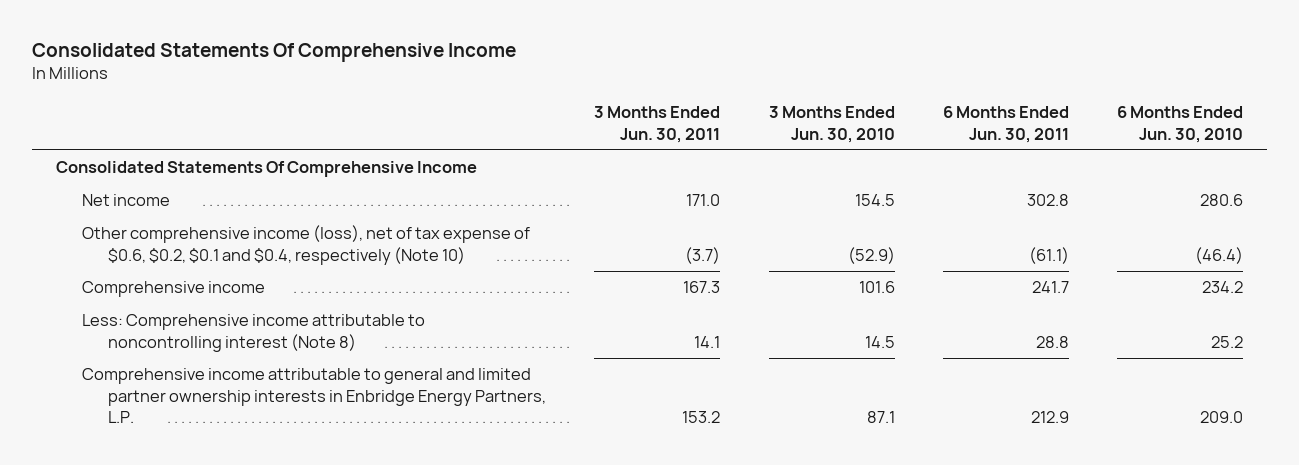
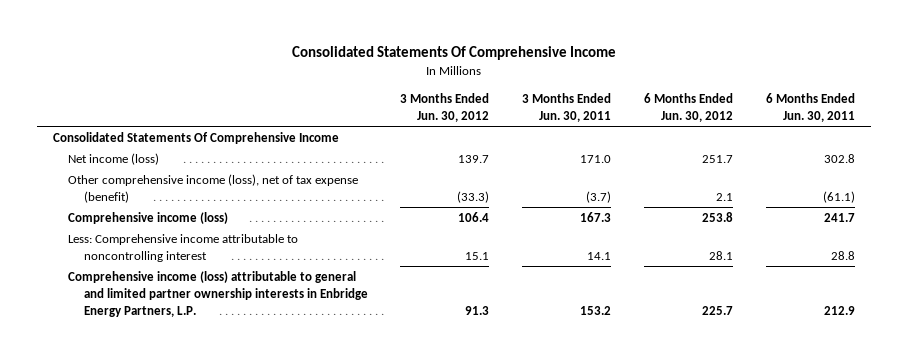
[768,106,895,143] 3 Months Ended Jun. 30, 2010 -> none
[1116,106,1243,143] 6 Months Ended Jun. 30, 2010 -> none
none -> [400,92,490,122] 3 Months Ended Jun. 30, 2012
none -> [644,92,734,122] 6 Months Ended Jun. 30, 2012
[82,194,171,207] Net income -> [68,152,160,165] Net income (loss)
[82,225,531,265] Other comprehensive income (loss), net of tax expense of $0.6, $0.2, $0.1 and $0.4, respectively (Note 10) -> [68,173,359,203] Other comprehensive income (loss), net of tax expense (benefit)
[82,281,266,298] Comprehensive income -> [68,211,229,224] Comprehensive income (loss)
[82,314,426,352] Less: Comprehensive income attributable to noncontrolling interest (Note 8) -> [68,233,299,262] Less: Comprehensive income attributable to noncontrolling interest
[82,368,547,423] Comprehensive income attributable to general and limited partner ownership interests in Enbridge Energy Partners, L.P. -> [68,270,368,317] Comprehensive income (loss) attributable to general and limited partner ownership interests in Enbridge Energy Partners, L.P.

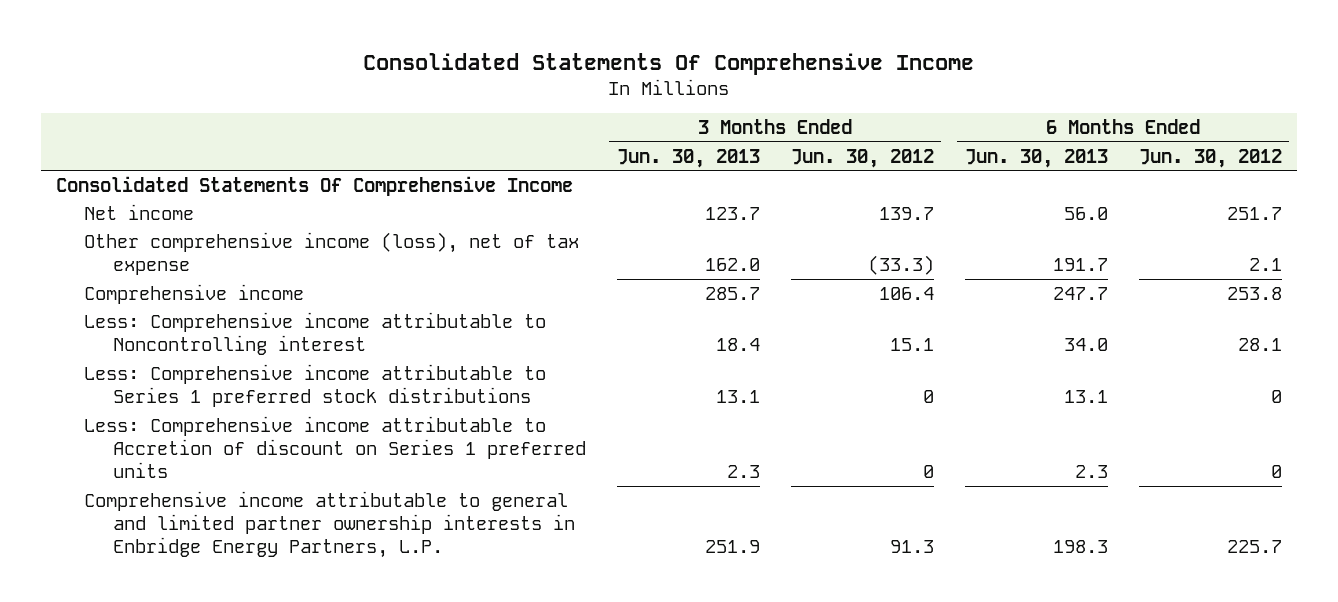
[522,92,612,122] 3 Months Ended Jun. 30, 2011 -> none
[765,92,855,122] 6 Months Ended Jun. 30, 2011 -> none
none -> [616,148,760,168] Jun. 30, 2013
none -> [964,148,1108,168] Jun. 30, 2013
[68,152,160,165] Net income (loss) -> [84,203,195,220] Net income
[68,173,359,203] Other comprehensive income (loss), net of tax expense (benefit) -> [84,231,580,275] Other comprehensive income (loss), net of tax expense
[68,211,229,224] Comprehensive income (loss) -> [84,283,305,304] Comprehensive income
[68,233,299,262] Less: Comprehensive income attributable to noncontrolling interest -> [84,311,547,355] Less: Comprehensive income attributable to Noncontrolling interest
none -> [84,363,547,407] Less: Comprehensive income attributable to Series 1 preferred stock distributions
none -> [84,415,586,478] Less: Comprehensive income attributable to Accretion of discount on Series 1 preferred units
[68,270,368,317] Comprehensive income (loss) attributable to general and limited partner ownership interests in Enbridge Energy Partners, L.P. -> [84,490,575,558] Comprehensive income attributable to general and limited partner ownership interests in Enbridge Energy Partners, L.P.

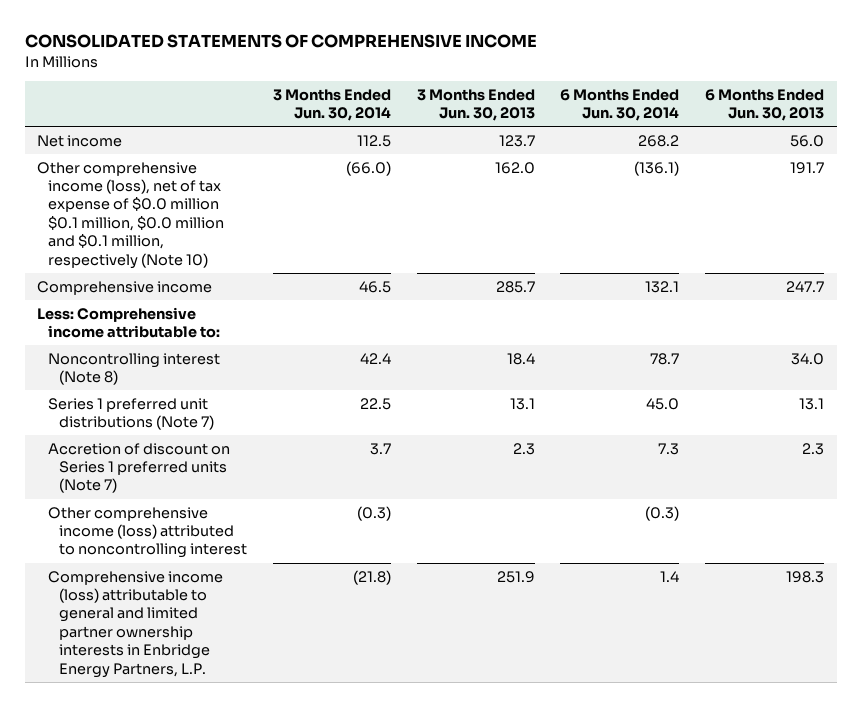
[362,52,974,75] Consolidated Statements Of Comprehensive Income -> [24,34,537,49] CONSOLIDATED STATEMENTS OF COMPREHENSIVE INCOME
[790,148,934,168] Jun. 30, 2012 -> none
[1138,148,1282,168] Jun. 30, 2012 -> none
none -> [272,88,391,122] 3 Months Ended Jun. 30, 2014
none -> [560,88,680,122] 6 Months Ended Jun. 30, 2014
[56,175,574,196] Consolidated Statements Of Comprehensive Income -> none
[84,231,580,275] Other comprehensive income (loss), net of tax expense -> [37,161,225,269] Other comprehensive income (loss), net of tax expense of $0.0 million $0.1 million, $0.0 million and $0.1 million, respectively (Note 10)
none -> [37,306,221,339] Less: Comprehensive income attributable to:
[84,311,547,355] Less: Comprehensive income attributable to Noncontrolling interest -> [48,352,221,386] Noncontrolling interest (Note 8)
[84,363,547,407] Less: Comprehensive income attributable to Series 1 preferred stock distributions -> [48,397,215,431] Series 1 preferred unit distributions (Note 7)
[84,415,586,478] Less: Comprehensive income attributable to Accretion of discount on Series 1 preferred units -> [48,442,231,494] Accretion of discount on Series 1 preferred units (Note 7)
none -> [48,506,248,559] Other comprehensive income (loss) attributed to noncontrolling interest
[84,490,575,558] Comprehensive income attributable to general and limited partner ownership interests in Enbridge Energy Partners, L.P. -> [48,570,224,678] Comprehensive income (loss) attributable to general and limited partner ownership interests in Enbridge Energy Partners, L.P.

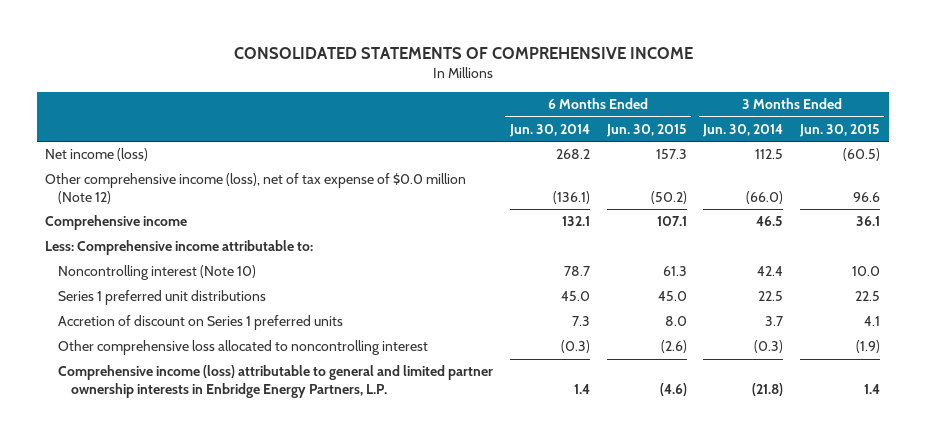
[416,88,535,122] 3 Months Ended Jun. 30, 2013 -> none
[704,88,824,122] 6 Months Ended Jun. 30, 2013 -> none
none -> [605,123,687,137] Jun. 30, 2015
none -> [799,123,881,137] Jun. 30, 2015
[37,134,123,147] Net income -> [45,148,149,162] Net income (loss)
[37,161,225,269] Other comprehensive income (loss), net of tax expense of $0.0 million $0.1 million, $0.0 million and $0.1 million, respectively (Note 10) -> [45,173,467,204] Other comprehensive income (loss), net of tax expense of $0.0 million (Note 12)
[48,352,221,386] Noncontrolling interest (Note 8) -> [57,265,256,281] Noncontrolling interest (Note 10)
[48,397,215,431] Series 1 preferred unit distributions (Note 7) -> [57,290,266,306] Series 1 preferred unit distributions
[48,442,231,494] Accretion of discount on Series 1 preferred units (Note 7) -> [57,315,343,331] Accretion of discount on Series 1 preferred units
[48,506,248,559] Other comprehensive income (loss) attributed to noncontrolling interest -> [57,340,428,356] Other comprehensive loss allocated to noncontrolling interest

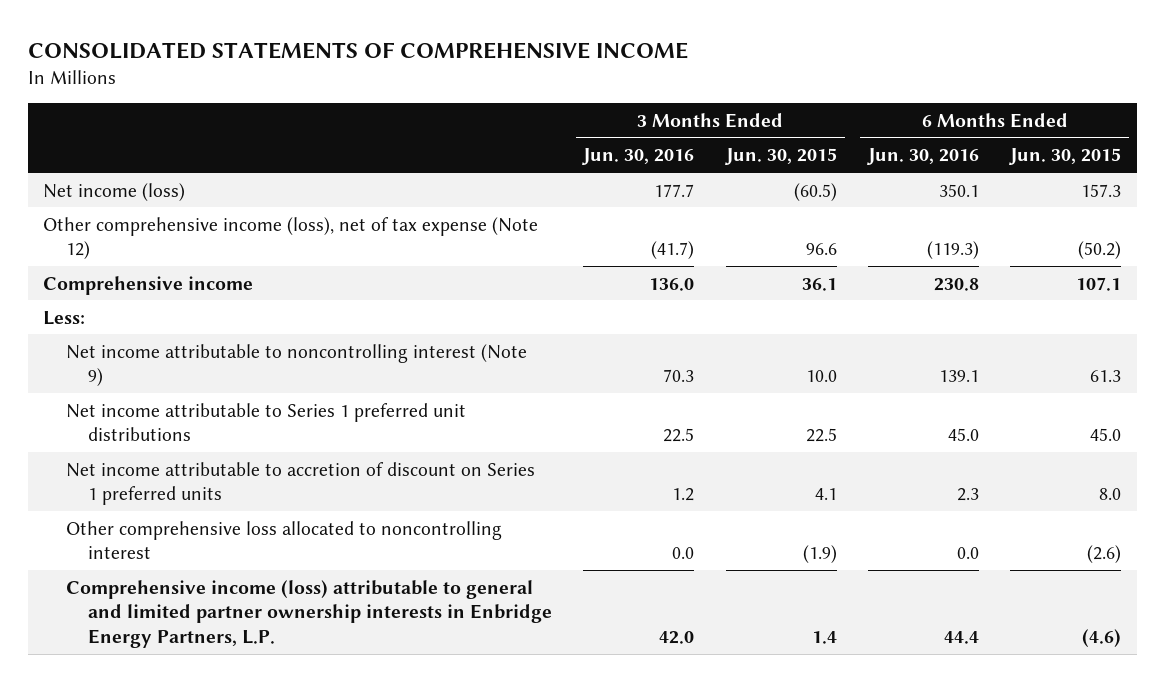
[508,123,590,137] Jun. 30, 2014 -> none
[702,123,784,137] Jun. 30, 2014 -> none
none -> [582,148,695,166] Jun. 30, 2016
none -> [867,148,980,166] Jun. 30, 2016
[45,173,467,204] Other comprehensive income (loss), net of tax expense of $0.0 million (Note 12) -> [43,216,539,260] Other comprehensive income (loss), net of tax expense (Note 12)
[45,240,314,256] Less: Comprehensive income attributable to: -> [43,310,86,325] Less:
[57,265,256,281] Noncontrolling interest (Note 10) -> [65,343,527,387] Net income attributable to noncontrolling interest (Note 9)
[57,290,266,306] Series 1 preferred unit distributions -> [65,402,466,442] Net income attributable to Series 1 preferred unit distributions
[57,315,343,331] Accretion of discount on Series 1 preferred units -> [65,461,535,506] Net income attributable to accretion of discount on Series 1 preferred units

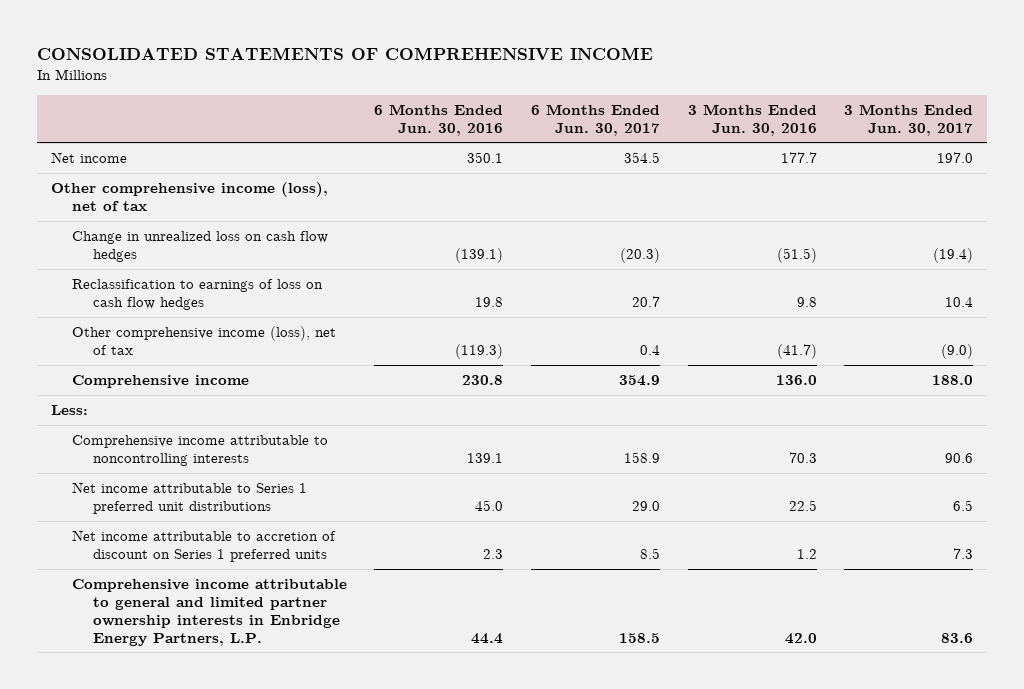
[724,148,837,166] Jun. 30, 2015 -> none
[1009,148,1122,166] Jun. 30, 2015 -> none
none -> [531,103,661,136] 6 Months Ended Jun. 30, 2017
none -> [844,103,974,136] 3 Months Ended Jun. 30, 2017
[43,182,186,201] Net income (loss) -> [50,151,127,163] Net income
none -> [50,181,328,211] Other comprehensive income (loss), net of tax
none -> [71,230,328,262] Change in unrealized loss on cash flow hedges
none -> [71,278,323,310] Reclassification to earnings of loss on cash flow hedges
[43,216,539,260] Other comprehensive income (loss), net of tax expense (Note 12) -> [71,325,336,355] Other comprehensive income (loss), net of tax
[65,343,527,387] Net income attributable to noncontrolling interest (Note 9) -> [71,434,328,466] Comprehensive income attributable to noncontrolling interests
[65,520,502,560] Other comprehensive loss allocated to noncontrolling interest -> none
[65,579,553,649] Comprehensive income (loss) attributable to general and limited partner ownership interests in Enbridge Energy Partners, L.P. -> [71,578,347,646] Comprehensive income attributable to general and limited partner ownership interests in Enbridge Energy Partners, L.P.

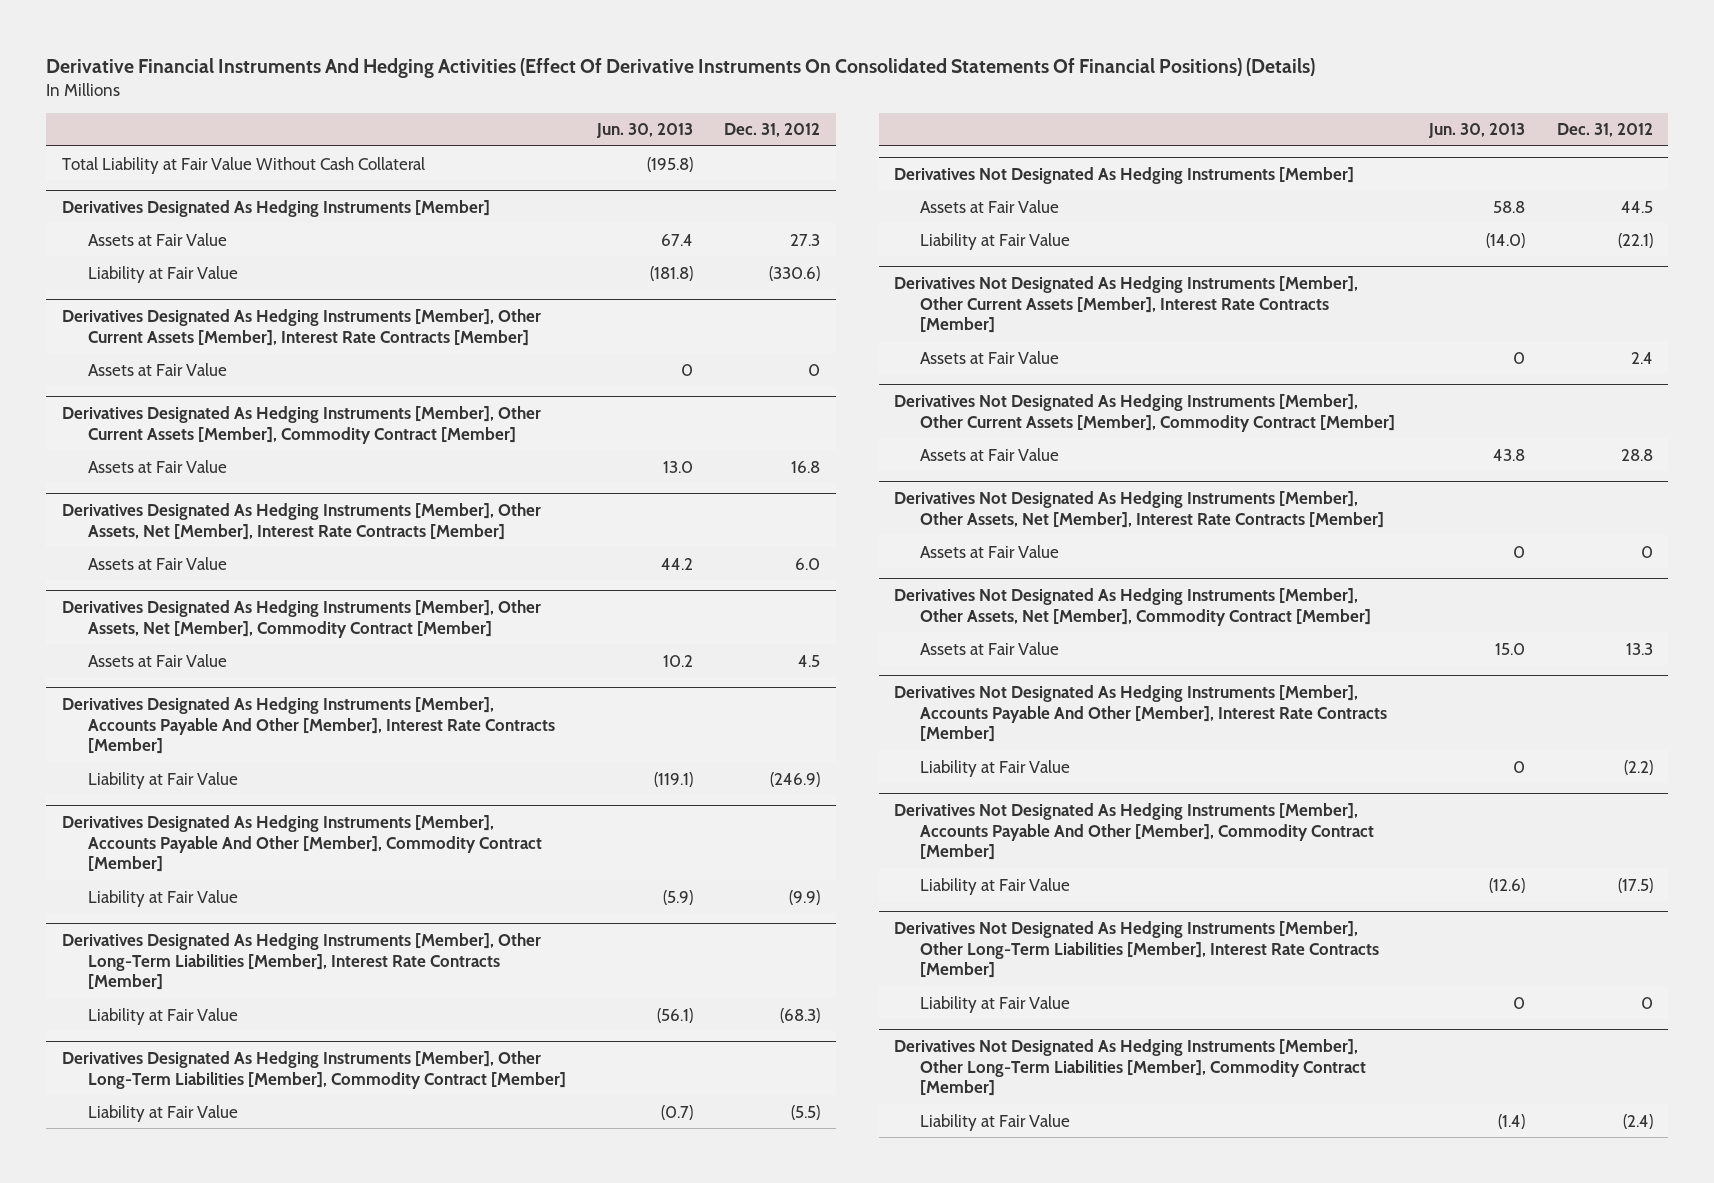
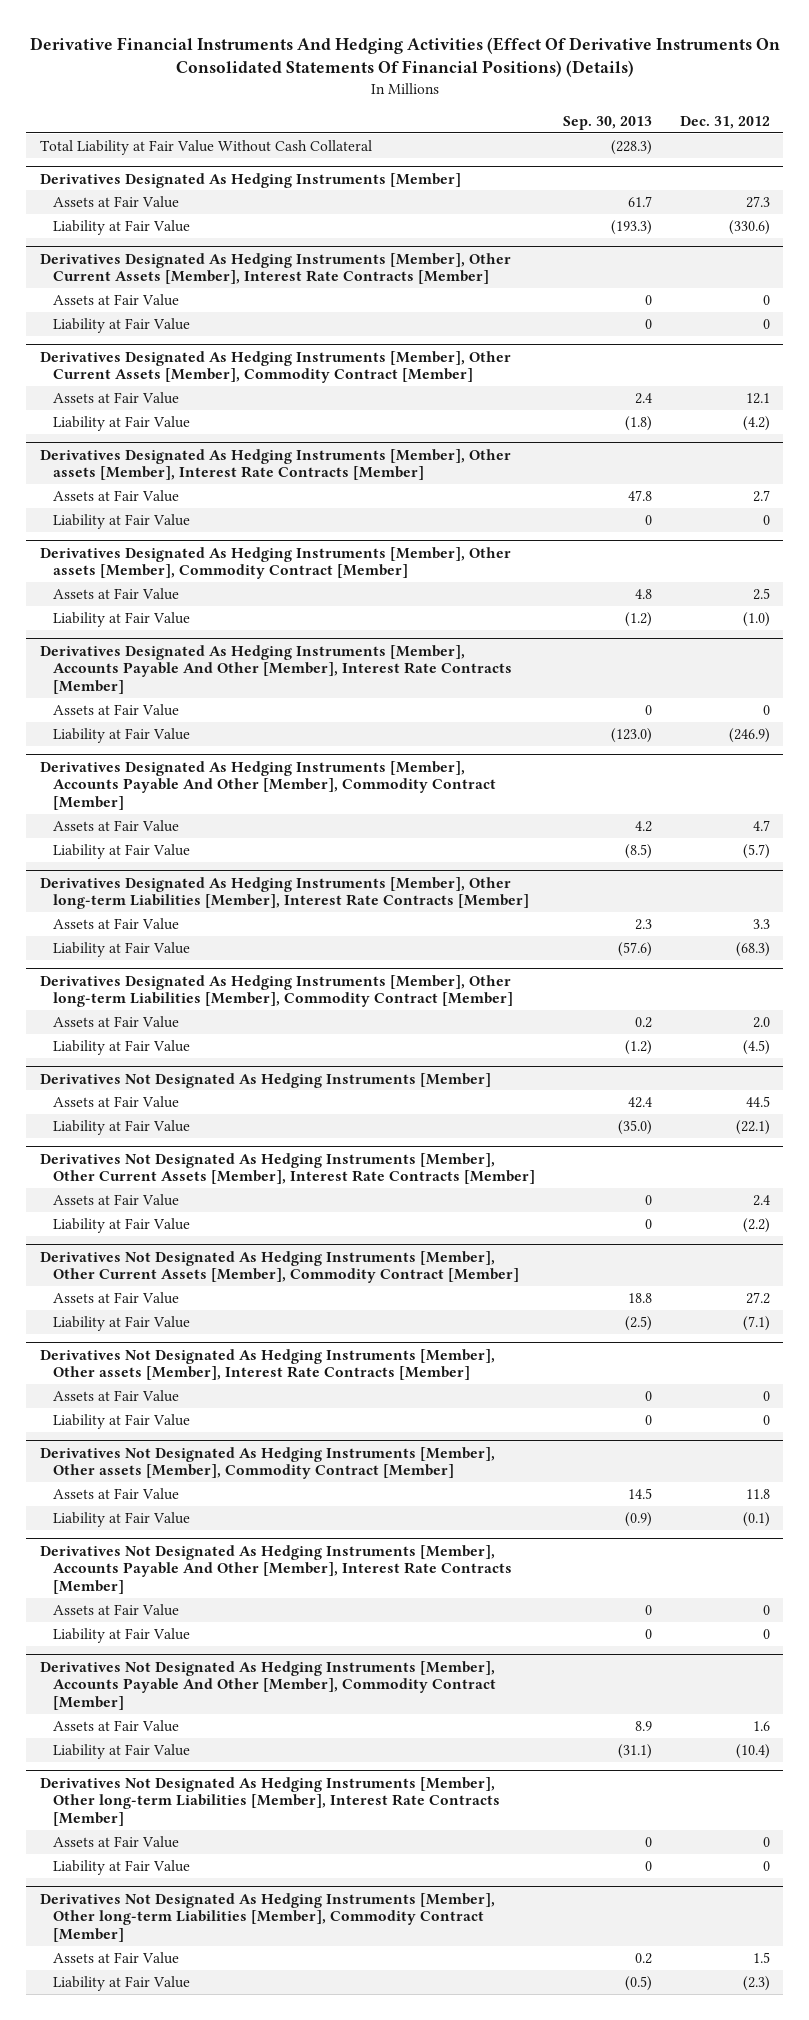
[595,123,693,139] Jun. 30, 2013 -> none
none -> [563,116,653,131] Sep. 30, 2013
none -> [53,317,191,333] Liability at Fair Value
[791,460,821,473] 16.8 -> [745,392,770,404] 12.1
none -> [53,415,191,431] Liability at Fair Value
[61,502,541,540] Derivatives Designated As Hedging Instruments [Member], Other Assets, Net [Member], Interest Rate Contracts [Member] -> [39,448,511,481] Derivatives Designated As Hedging Instruments [Member], Other assets [Member], Interest Rate Contracts [Member]
[795,557,821,570] 6.0 -> [752,489,770,502] 2.7
none -> [53,513,191,529] Liability at Fair Value
[61,599,541,638] Derivatives Designated As Hedging Instruments [Member], Other Assets, Net [Member], Commodity Contract [Member] -> [39,546,511,580] Derivatives Designated As Hedging Instruments [Member], Other assets [Member], Commodity Contract [Member]
[798,654,821,667] 4.5 -> [752,587,770,600] 2.5
none -> [53,611,191,627] Liability at Fair Value
none -> [53,703,180,716] Assets at Fair Value
none -> [53,819,180,832] Assets at Fair Value
[789,889,821,905] (9.9) -> [742,843,770,859] (5.7)
[61,932,541,991] Derivatives Designated As Hedging Instruments [Member], Other Long-Term Liabilities [Member], Interest Rate Contracts [Member] -> [39,876,530,910] Derivatives Designated As Hedging Instruments [Member], Other long-term Liabilities [Member], Interest Rate Contracts [Member]
none -> [53,917,180,930] Assets at Fair Value
[61,1050,566,1089] Derivatives Designated As Hedging Instruments [Member], Other Long-Term Liabilities [Member], Commodity Contract [Member] -> [39,974,514,1008] Derivatives Designated As Hedging Instruments [Member], Other long-term Liabilities [Member], Commodity Contract [Member]
none -> [53,1015,180,1028] Assets at Fair Value
[791,1104,821,1120] (5.5) -> [742,1039,770,1055] (4.5)
none -> [53,1217,191,1233] Liability at Fair Value
[1620,448,1653,461] 28.8 -> [745,1291,770,1304] 27.2
none -> [53,1315,191,1331] Liability at Fair Value
[894,490,1385,528] Derivatives Not Designated As Hedging Instruments [Member], Other Assets, Net [Member], Interest Rate Contracts [Member] -> [39,1348,495,1381] Derivatives Not Designated As Hedging Instruments [Member], Other assets [Member], Interest Rate Contracts [Member]
none -> [53,1413,191,1429] Liability at Fair Value
[894,587,1372,626] Derivatives Not Designated As Hedging Instruments [Member], Other Assets, Net [Member], Commodity Contract [Member] -> [39,1446,495,1480] Derivatives Not Designated As Hedging Instruments [Member], Other assets [Member], Commodity Contract [Member]
[1625,642,1653,655] 13.3 -> [745,1488,770,1499] 11.8
none -> [53,1511,191,1527] Liability at Fair Value
none -> [53,1603,180,1616] Assets at Fair Value
[1623,759,1653,775] (2.2) -> [762,1628,770,1639] 0
none -> [53,1719,180,1732] Assets at Fair Value
[1617,877,1653,893] (17.5) -> [735,1743,770,1759] (10.4)
[894,920,1380,979] Derivatives Not Designated As Hedging Instruments [Member], Other Long-Term Liabilities [Member], Interest Rate Contracts [Member] -> [39,1776,501,1827] Derivatives Not Designated As Hedging Instruments [Member], Other long-term Liabilities [Member], Interest Rate Contracts [Member]
none -> [53,1835,180,1848] Assets at Fair Value
[894,1038,1367,1097] Derivatives Not Designated As Hedging Instruments [Member], Other Long-Term Liabilities [Member], Commodity Contract [Member] -> [39,1892,495,1943] Derivatives Not Designated As Hedging Instruments [Member], Other long-term Liabilities [Member], Commodity Contract [Member]
none -> [53,1951,180,1964] Assets at Fair Value
[1622,1113,1653,1129] (2.4) -> [742,1975,770,1991] (2.3)

